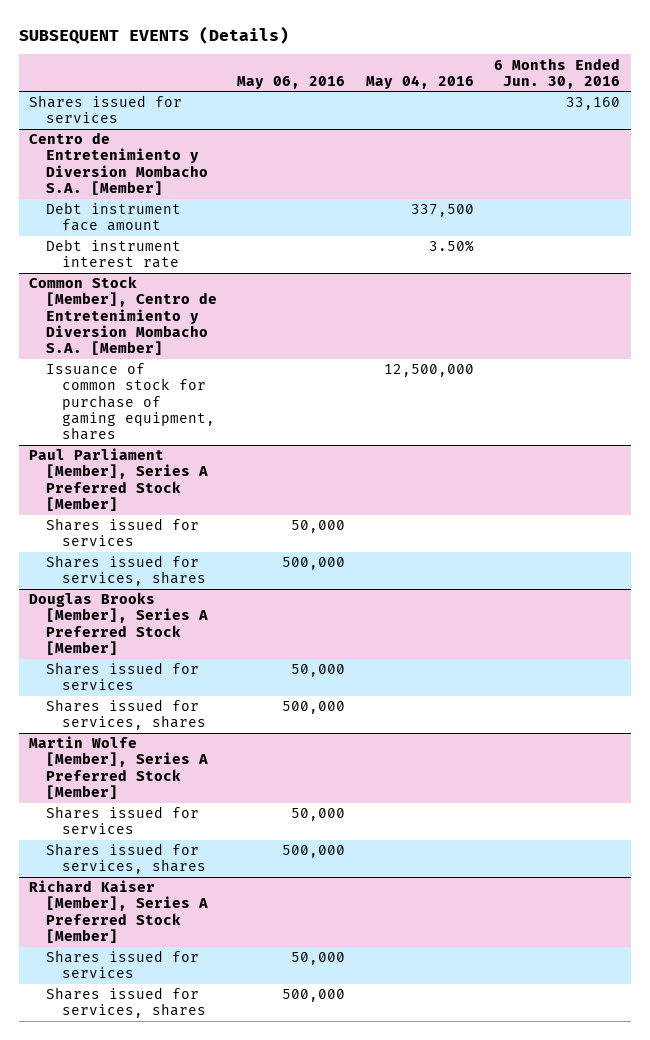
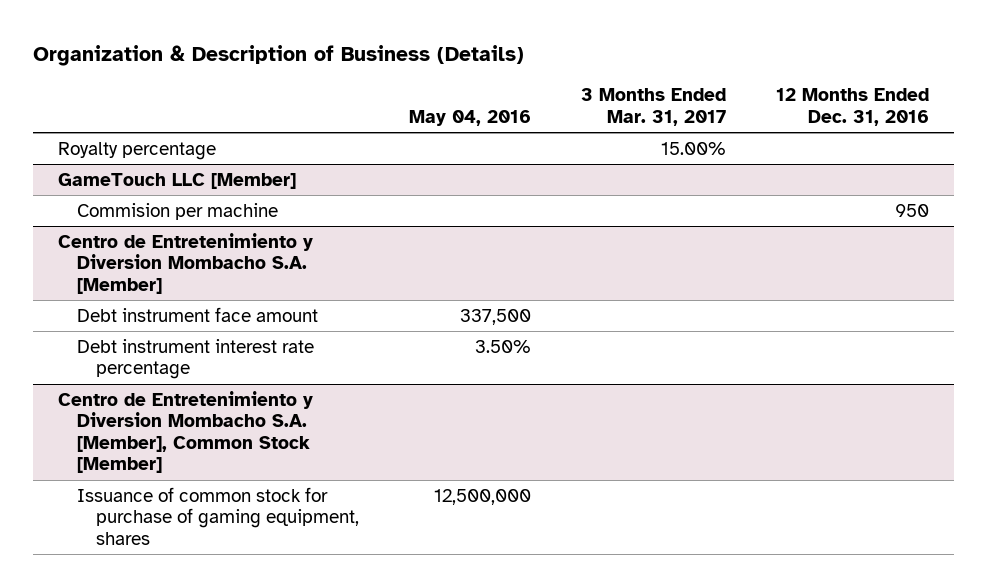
[19,25,290,44] SUBSEQUENT EVENTS (Details) -> [33,45,525,67] Organization & Description of Business (Details)
[237,75,346,89] May 06, 2016 -> none
[494,57,621,89] 6 Months Ended Jun. 30, 2016 -> none
none -> [581,88,727,126] 3 Months Ended Mar. 31, 2017
none -> [776,88,930,126] 12 Months Ended Dec. 31, 2016
[29,95,183,124] Shares issued for services -> none
none -> [58,141,217,160] Royalty percentage
none -> [58,172,297,189] GameTouch LLC [Member]
none -> [76,202,278,220] Commision per machine
[45,239,181,269] Debt instrument interest rate -> [76,338,314,380] Debt instrument interest rate percentage
[29,276,217,356] Common Stock [Member], Centro de Entretenimiento y Diversion Mombacho S.A. [Member] -> [58,390,314,474] Centro de Entretenimiento y Diversion Mombacho S.A. [Member], Common Stock [Member]
[29,448,208,512] Paul Parliament [Member], Series A Preferred Stock [Member] -> none
[45,518,199,547] Shares issued for services -> none
[45,555,207,587] Shares issued for services, shares -> none
[29,592,208,656] Douglas Brooks [Member], Series A Preferred Stock [Member] -> none
[45,662,199,691] Shares issued for services -> none
[45,699,207,731] Shares issued for services, shares -> none
[29,736,208,800] Martin Wolfe [Member], Series A Preferred Stock [Member] -> none
[45,806,199,835] Shares issued for services -> none
[45,843,207,875] Shares issued for services, shares -> none
[29,880,208,944] Richard Kaiser [Member], Series A Preferred Stock [Member] -> none
[45,950,199,979] Shares issued for services -> none
[45,987,207,1019] Shares issued for services, shares -> none

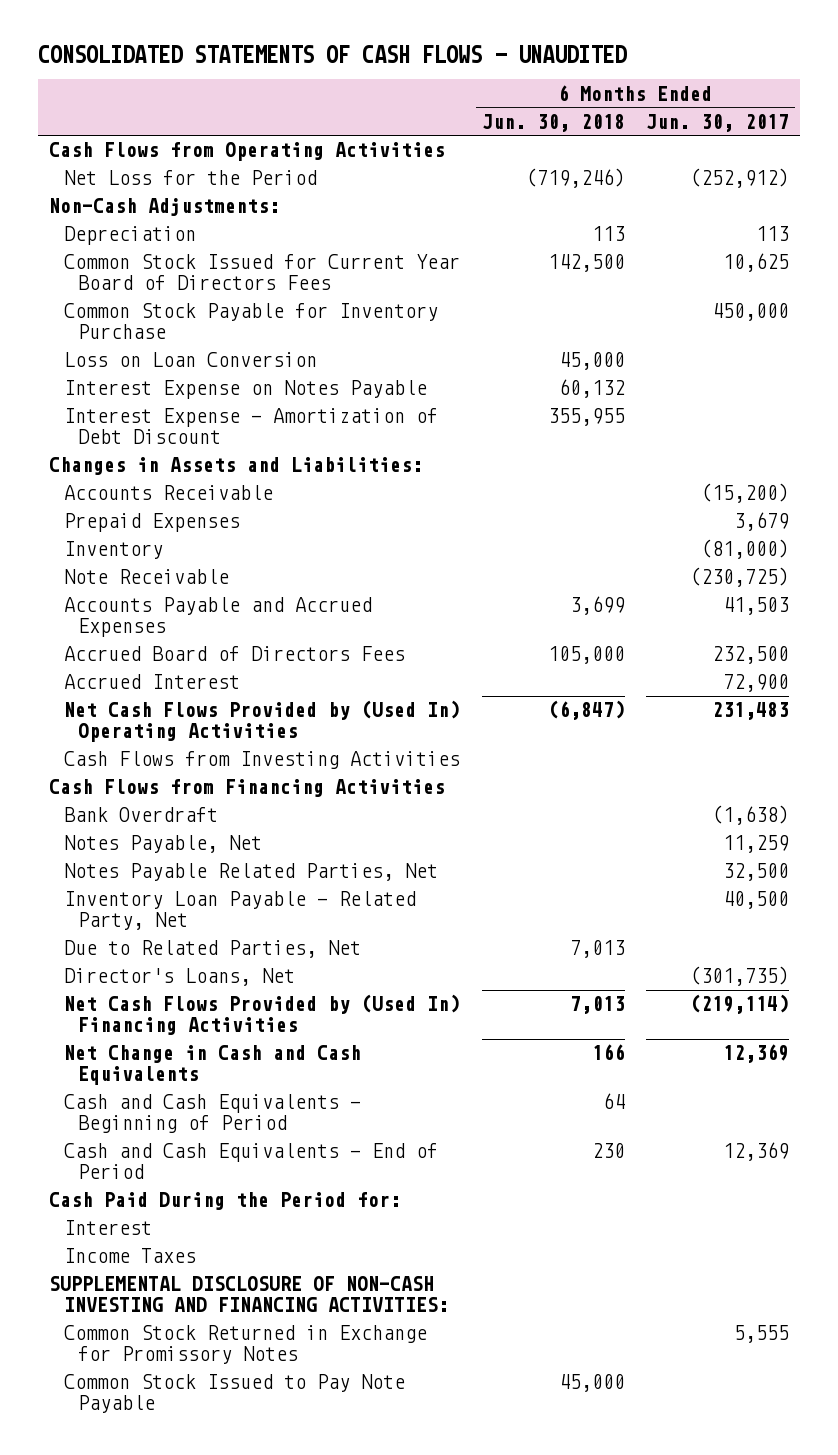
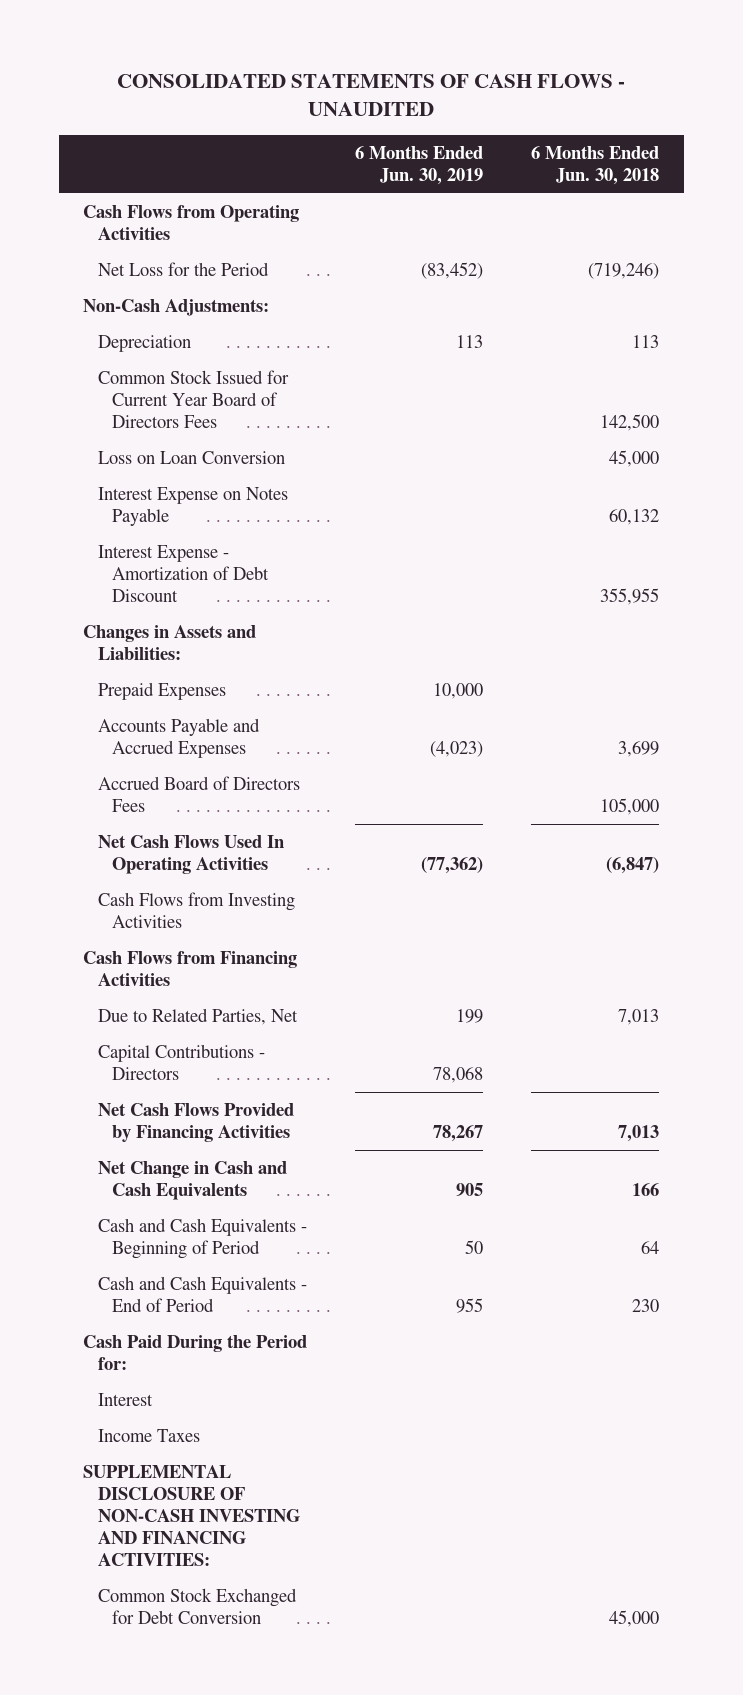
[646,113,790,132] Jun. 30, 2017 -> none
none -> [355,145,484,185] 6 Months Ended Jun. 30, 2019
[63,303,438,339] Common Stock Payable for Inventory Purchase -> none
[63,485,273,501] Accounts Receivable -> none
[63,541,163,560] Inventory -> none
[63,569,229,585] Note Receivable -> none
[63,674,240,690] Accrued Interest -> none
[63,700,460,742] Net Cash Flows Provided by (Used In) Operating Activities -> [97,835,284,875] Net Cash Flows Used In Operating Activities
[63,807,218,823] Bank Overdraft -> none
[63,835,262,854] Notes Payable, Net -> none
[63,863,438,882] Notes Payable Related Parties, Net -> none
[63,891,416,930] Inventory Loan Payable - Related Party, Net -> none
[63,968,295,987] Director's Loans, Net -> none
none -> [97,1044,265,1081] Capital Contributions - Directors
[63,994,460,1035] Net Cash Flows Provided by (Used In) Financing Activities -> [97,1103,294,1143] Net Cash Flows Provided by Financing Activities
[63,1325,427,1364] Common Stock Returned in Exchange for Promissory Notes -> none
[63,1374,405,1413] Common Stock Issued to Pay Note Payable -> none
none -> [97,1588,297,1625] Common Stock Exchanged for Debt Conversion

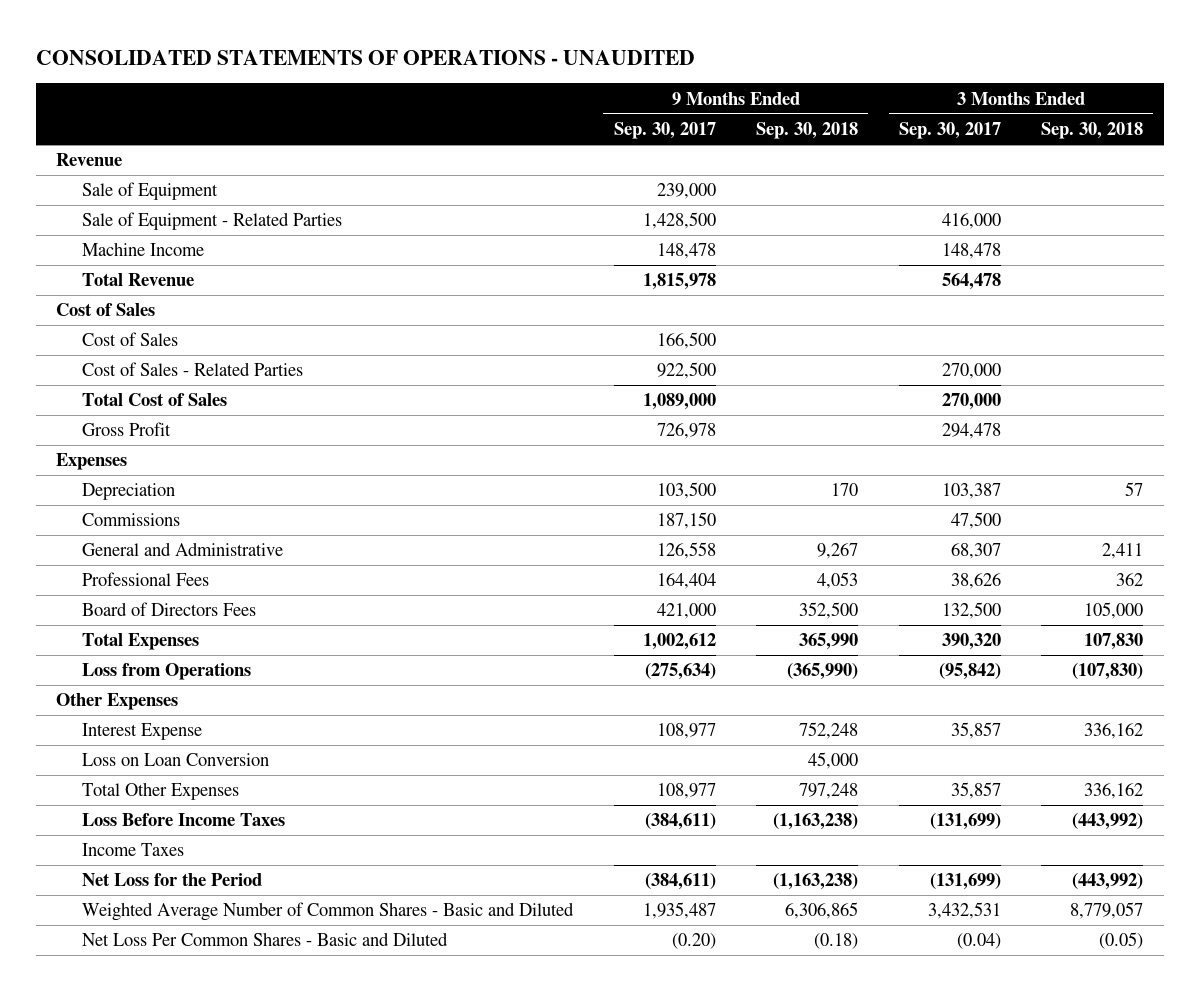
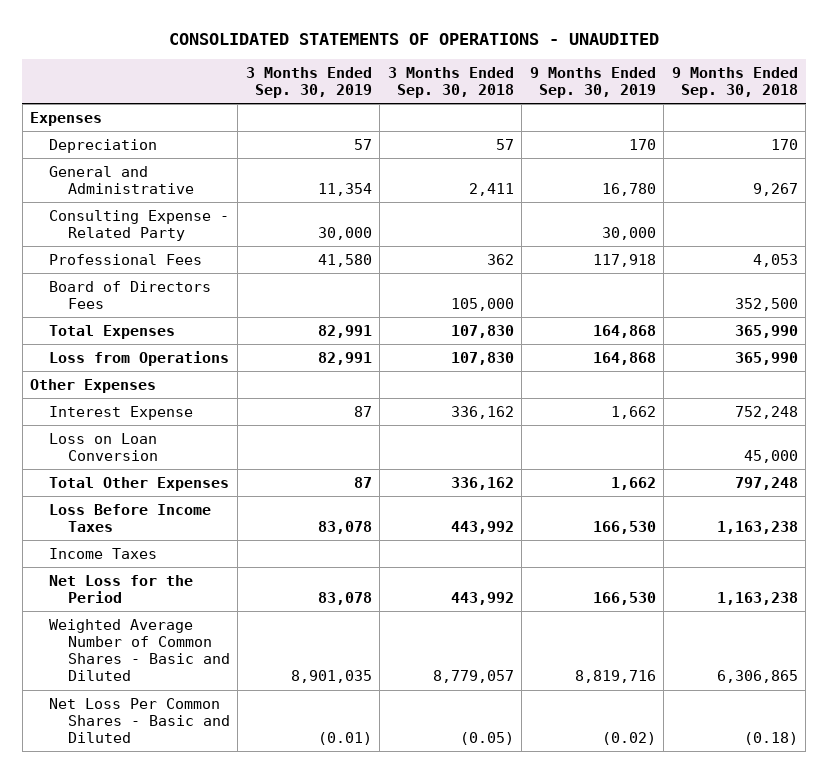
[613,122,716,140] Sep. 30, 2017 -> none
[898,122,1001,140] Sep. 30, 2017 -> none
none -> [245,67,372,99] 3 Months Ended Sep. 30, 2019
none -> [529,67,656,99] 9 Months Ended Sep. 30, 2019
[55,153,122,167] Revenue -> none
[82,182,219,201] Sale of Equipment -> none
[82,212,343,231] Sale of Equipment - Related Parties -> none
[82,242,205,257] Machine Income -> none
[82,273,195,287] Total Revenue -> none
[55,303,155,317] Cost of Sales -> none
[82,332,179,347] Cost of Sales -> none
[82,362,304,377] Cost of Sales - Related Parties -> none
[82,393,228,407] Total Cost of Sales -> none
[82,422,172,437] Gross Profit -> none
[82,513,181,527] Commissions -> none
none -> [49,209,230,241] Consulting Expense - Related Party
[787,663,859,681] (365,990) -> [734,351,798,365] 365,990
[1072,663,1144,681] (107,830) -> [450,351,514,365] 107,830
[773,813,859,831] (1,163,238) -> [716,520,798,534] 1,163,238
[1072,813,1144,831] (443,992) -> [450,520,514,534] 443,992
[773,873,859,891] (1,163,238) -> [716,591,798,605] 1,163,238
[1072,873,1144,891] (443,992) -> [450,591,514,605] 443,992

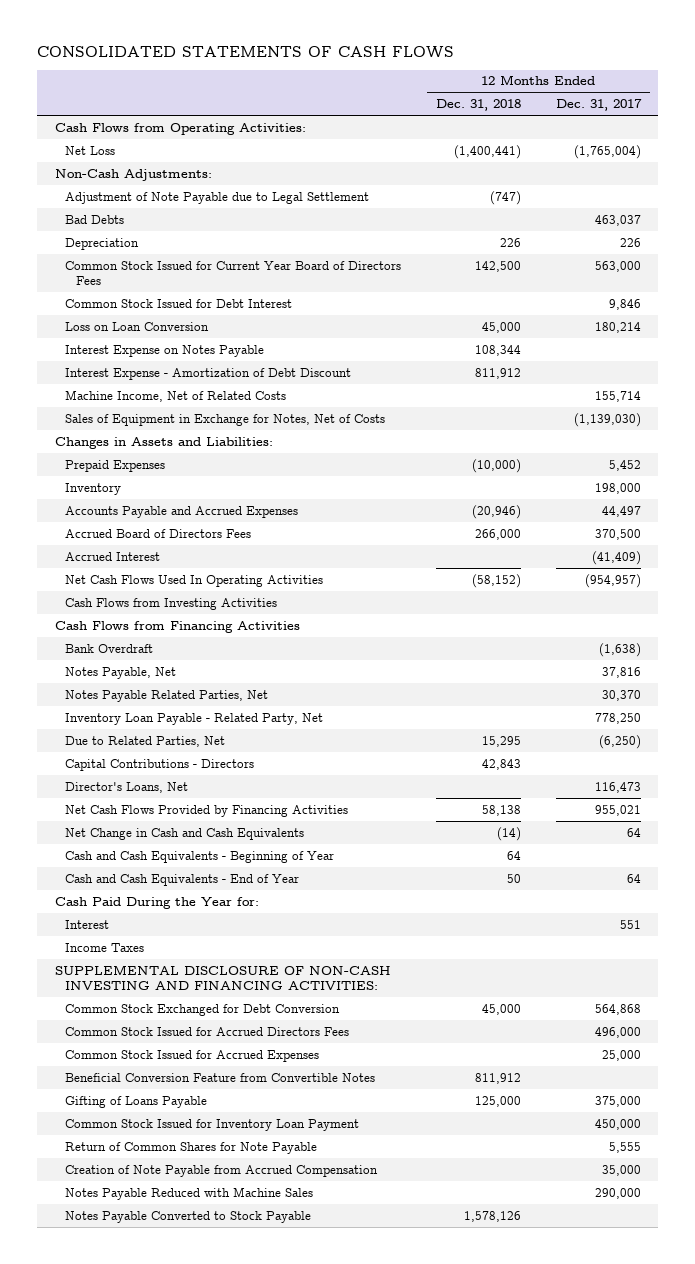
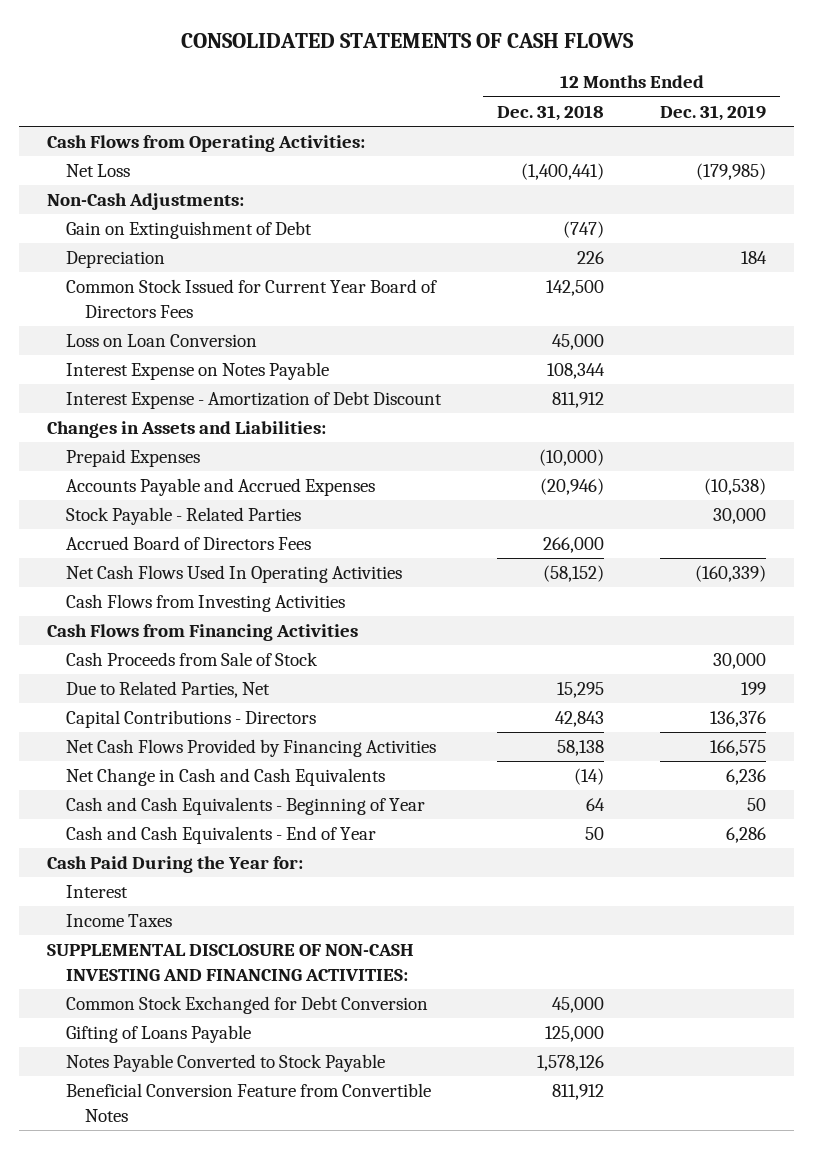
[555,99,642,112] Dec. 31, 2017 -> none
none -> [660,104,767,121] Dec. 31, 2019
[65,214,125,224] Bad Debts -> none
[65,191,370,204] Adjustment of Note Payable due to Legal Settlement -> [65,221,312,240] Gain on Extinguishment of Debt
[65,298,293,308] Common Stock Issued for Debt Interest -> none
[65,389,287,402] Machine Income, Net of Related Costs -> none
[65,413,386,426] Sales of Equipment in Exchange for Notes, Net of Costs -> none
[65,482,122,495] Inventory -> none
none -> [65,507,301,526] Stock Payable - Related Parties
[65,551,161,561] Accrued Interest -> none
[65,643,154,653] Bank Overdraft -> none
[65,666,177,679] Notes Payable, Net -> none
[65,689,269,702] Notes Payable Related Parties, Net -> none
[65,712,324,725] Inventory Loan Payable - Related Party, Net -> none
none -> [65,652,318,667] Cash Proceeds from Sale of Stock
[65,781,189,793] Director's Loans, Net -> none
[65,1026,350,1036] Common Stock Issued for Accrued Directors Fees -> none
[65,1049,320,1062] Common Stock Issued for Accrued Expenses -> none
[65,1118,360,1131] Common Stock Issued for Inventory Loan Payment -> none
[65,1141,318,1154] Return of Common Shares for Note Payable -> none
[65,1164,379,1177] Creation of Note Payable from Accrued Compensation -> none
[65,1186,314,1200] Notes Payable Reduced with Machine Sales -> none
[65,1072,376,1082] Beneficial Conversion Feature from Convertible Notes -> [65,1083,431,1122] Beneficial Conversion Feature from Convertible Notes

